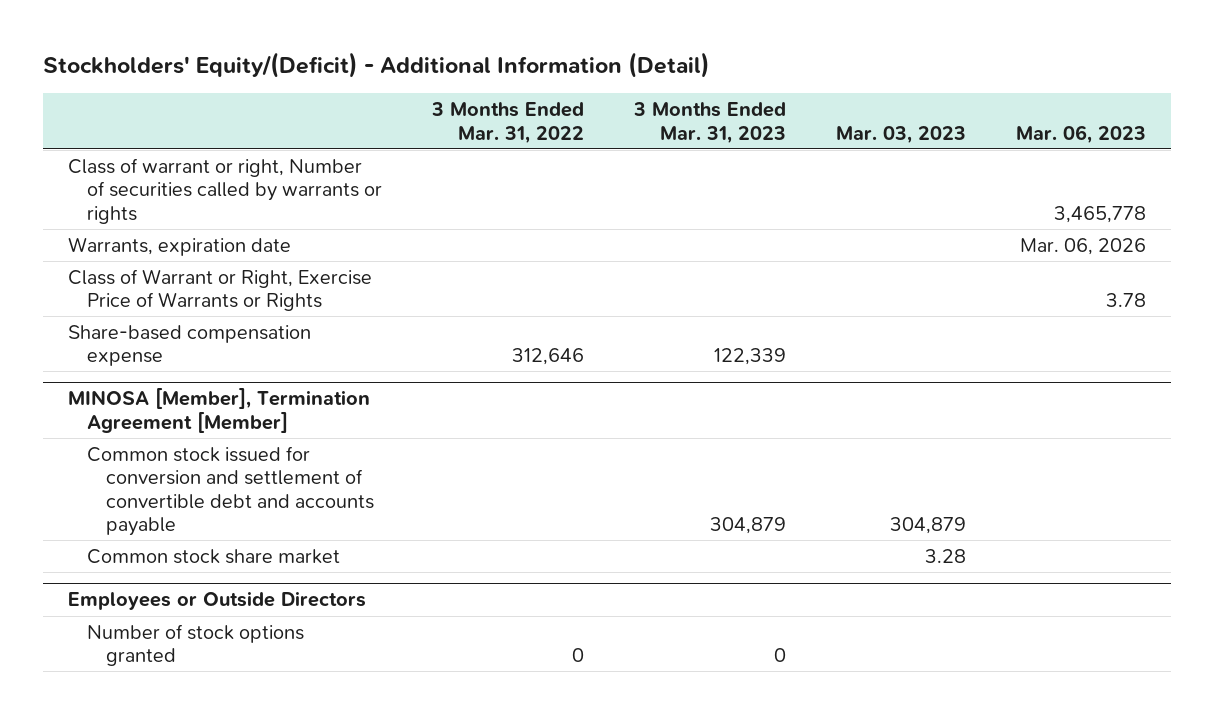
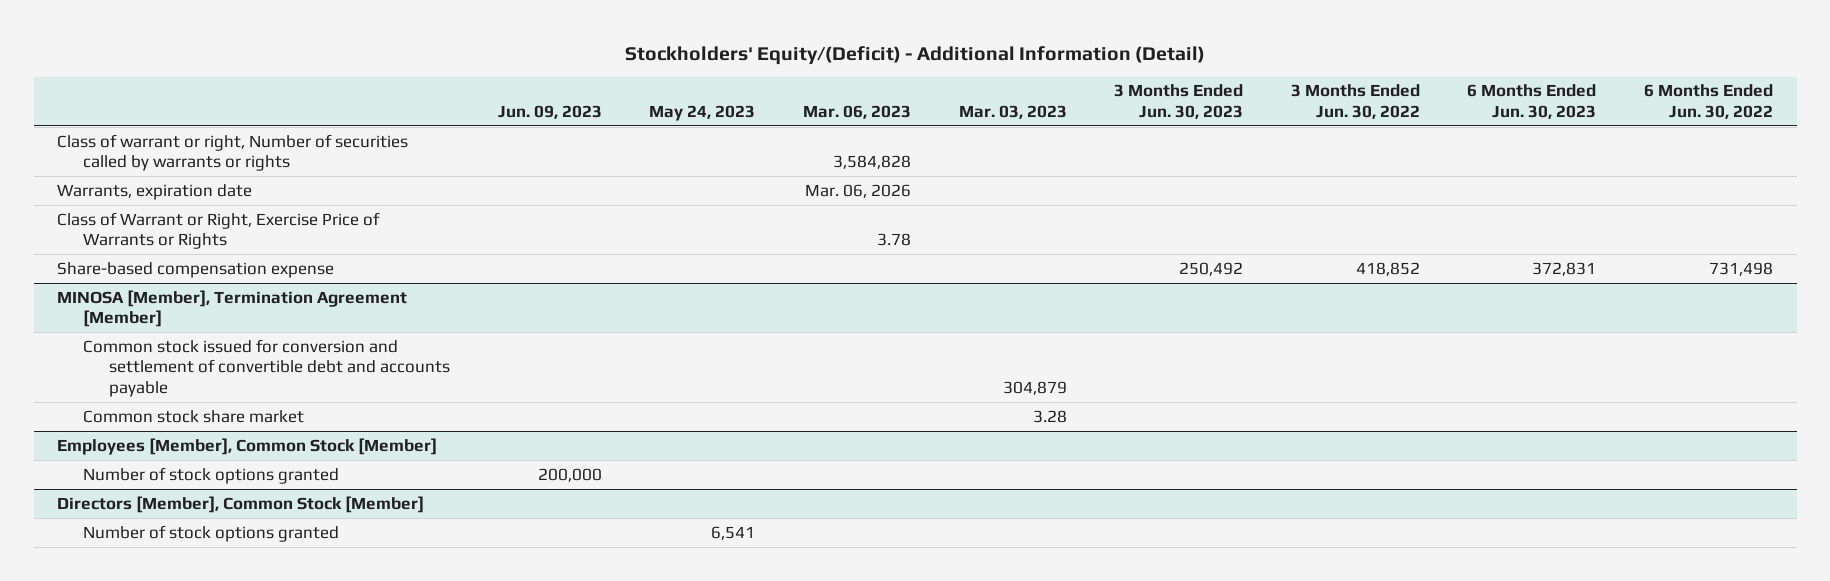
[430,102,584,144] 3 Months Ended Mar. 31, 2022 -> none
[633,102,787,144] 3 Months Ended Mar. 31, 2023 -> none
none -> [497,104,602,119] Jun. 09, 2023
none -> [649,104,756,121] May 24, 2023
none -> [1114,84,1244,119] 3 Months Ended Jun. 30, 2023
none -> [1290,84,1420,119] 3 Months Ended Jun. 30, 2022
none -> [1467,84,1597,119] 6 Months Ended Jun. 30, 2023
none -> [1643,84,1773,119] 6 Months Ended Jun. 30, 2022
[1054,205,1147,223] 3,465,778 -> [832,155,911,170] 3,584,828
[67,591,366,611] Employees or Outside Directors -> none
[86,623,304,667] Number of stock options granted -> none
none -> [57,437,438,455] Employees [Member], Common Stock [Member]
none -> [83,466,340,484] Number of stock options granted
none -> [57,495,425,513] Directors [Member], Common Stock [Member]
none -> [83,524,340,542] Number of stock options granted

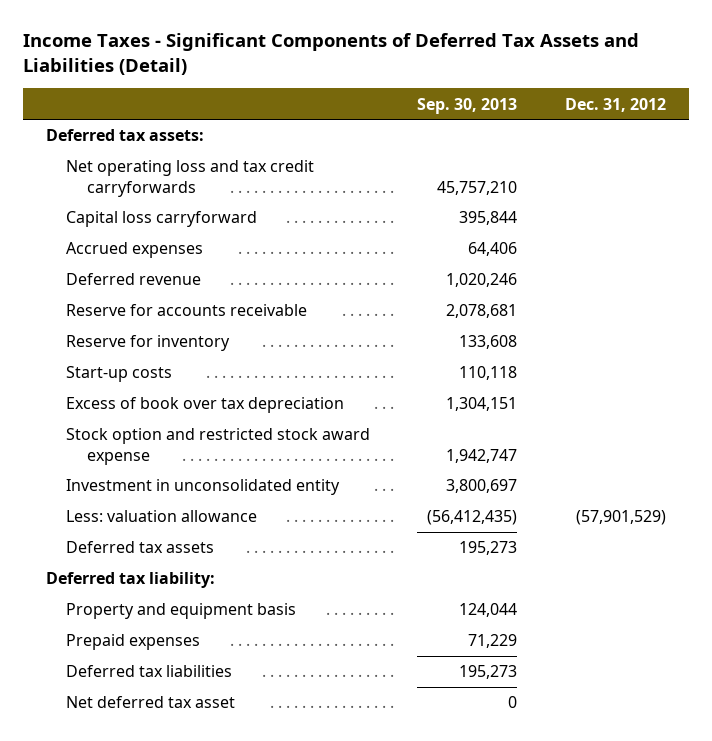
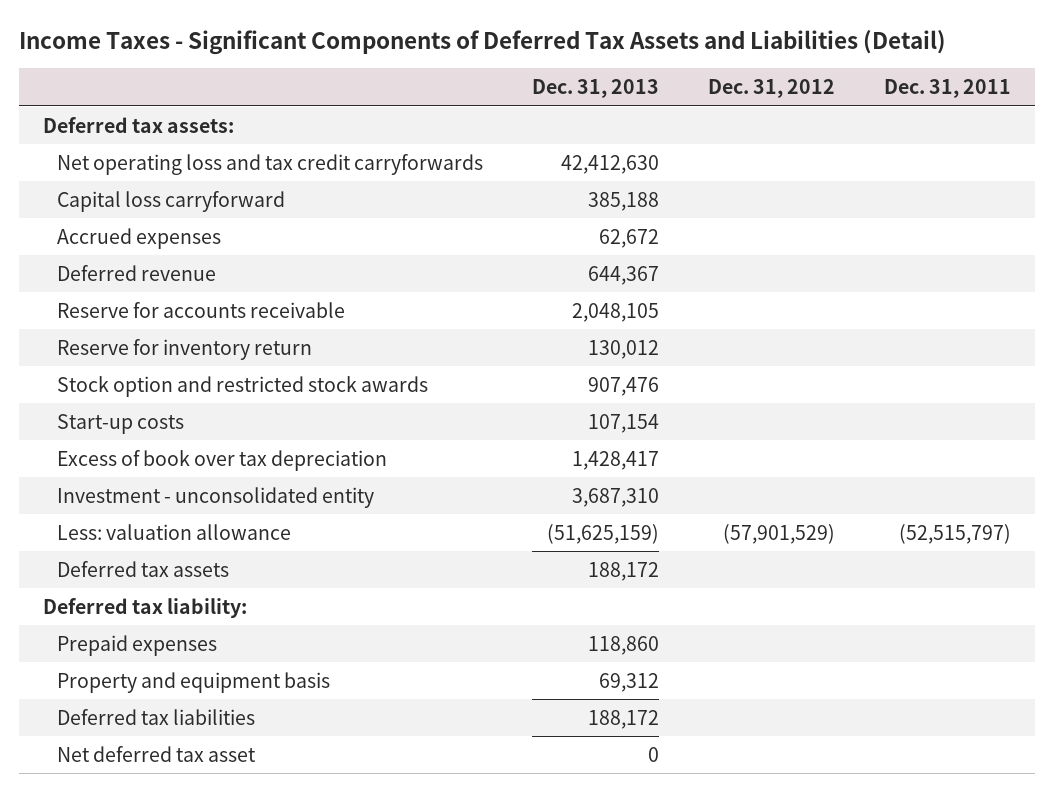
[417,97,518,114] Sep. 30, 2013 -> none
none -> [531,78,659,98] Dec. 31, 2013
none -> [883,78,1011,98] Dec. 31, 2011
[66,335,231,352] Reserve for inventory -> [56,338,312,360] Reserve for inventory return
none -> [56,375,428,397] Stock option and restricted stock awards
[66,428,371,465] Stock option and restricted stock award expense -> none
[66,479,341,496] Investment in unconsolidated entity -> [56,486,374,508] Investment - unconsolidated entity
[66,603,297,620] Property and equipment basis -> [56,671,330,693] Property and equipment basis

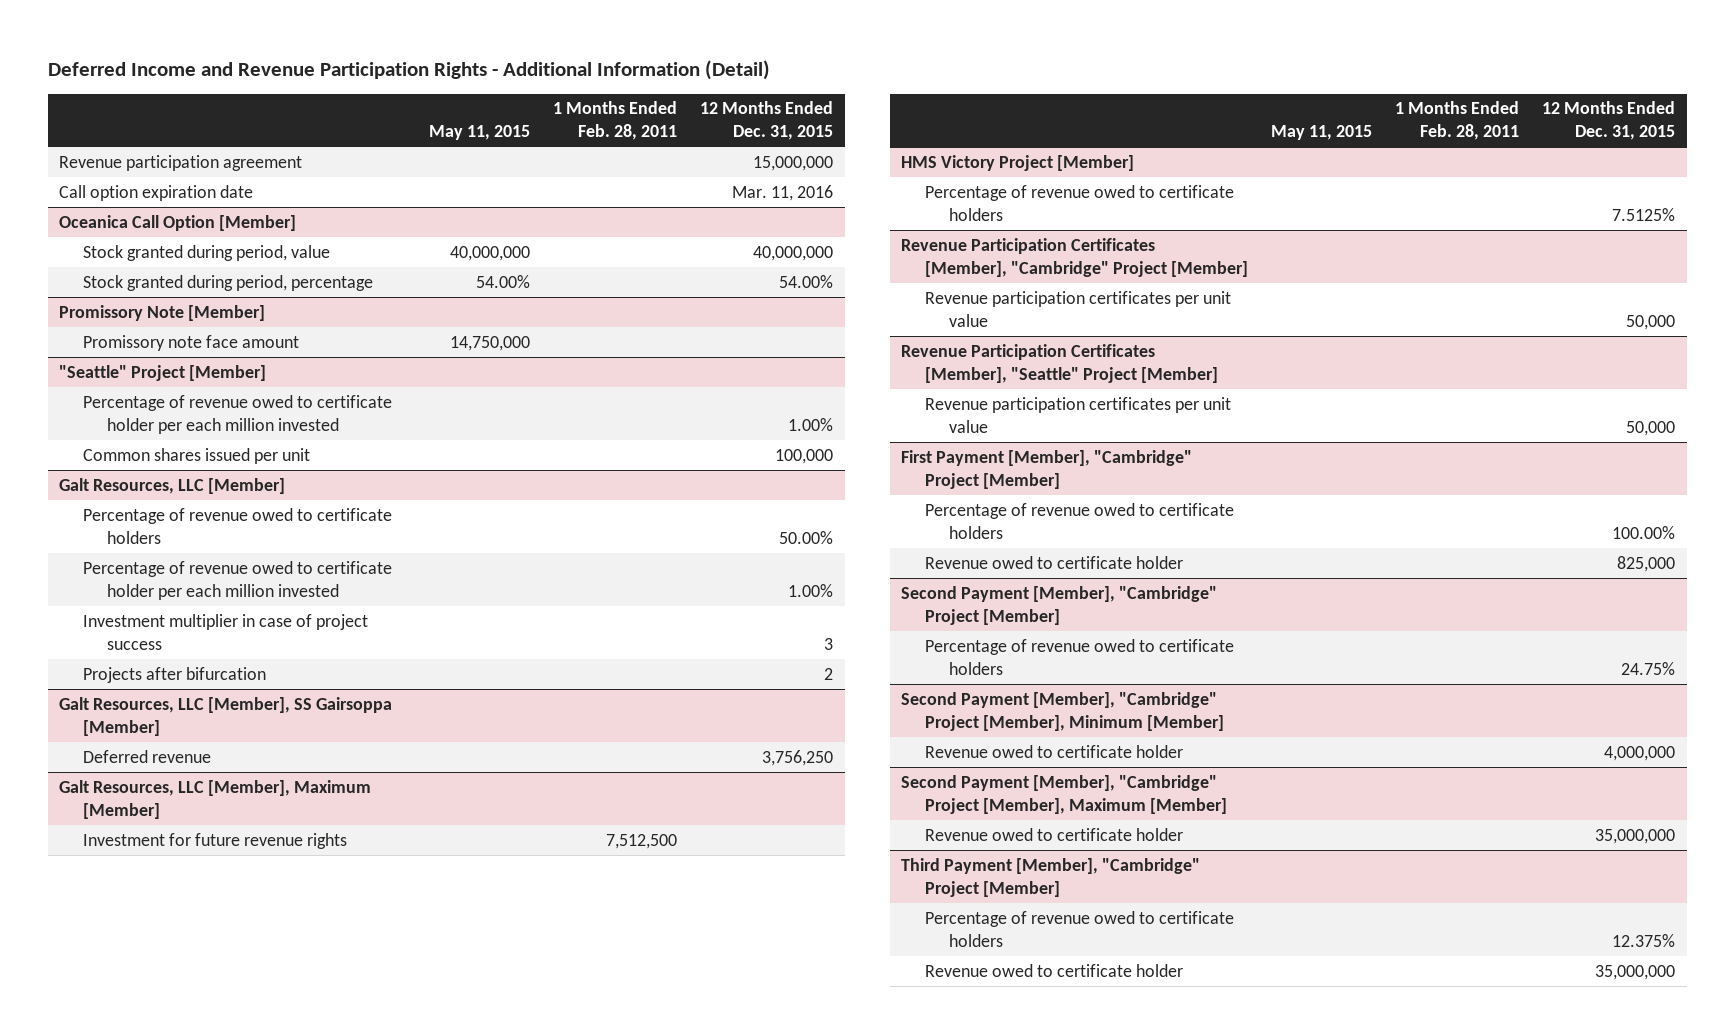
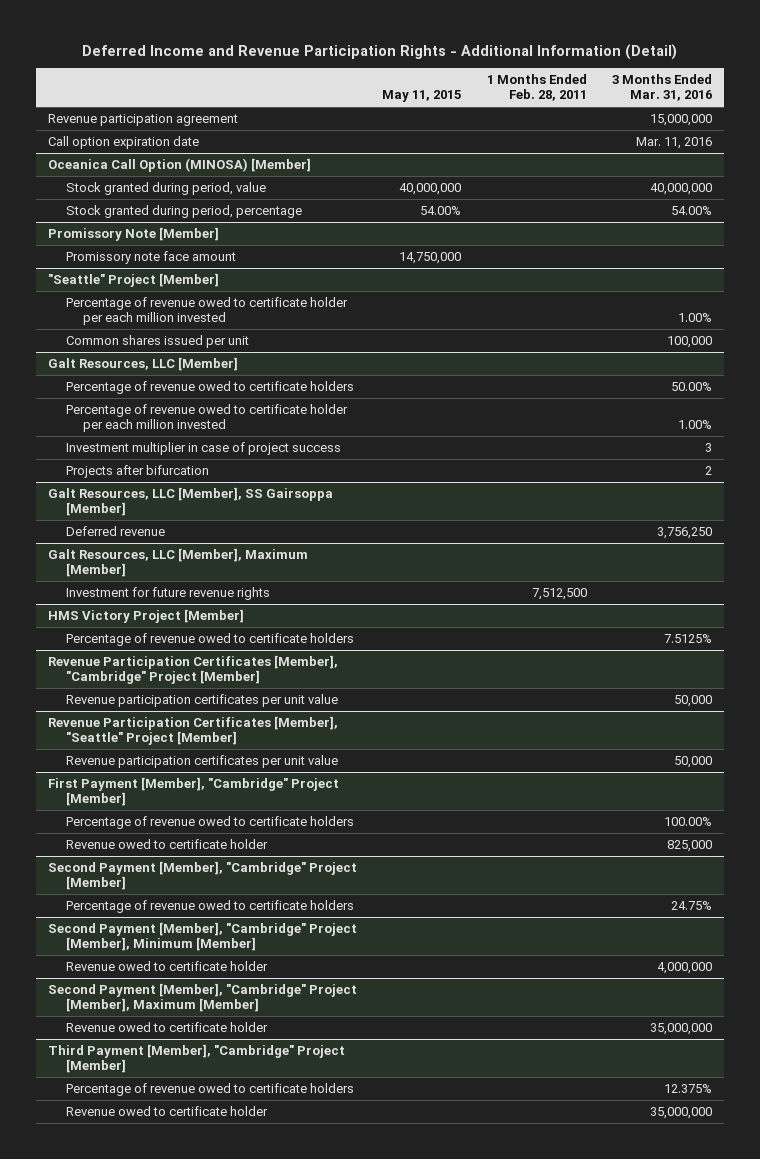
[700,101,834,141] 12 Months Ended Dec. 31, 2015 -> none
none -> [611,74,712,102] 3 Months Ended Mar. 31, 2016
[59,214,297,231] Oceanica Call Option [Member] -> [48,157,312,172] Oceanica Call Option (MINOSA) [Member]

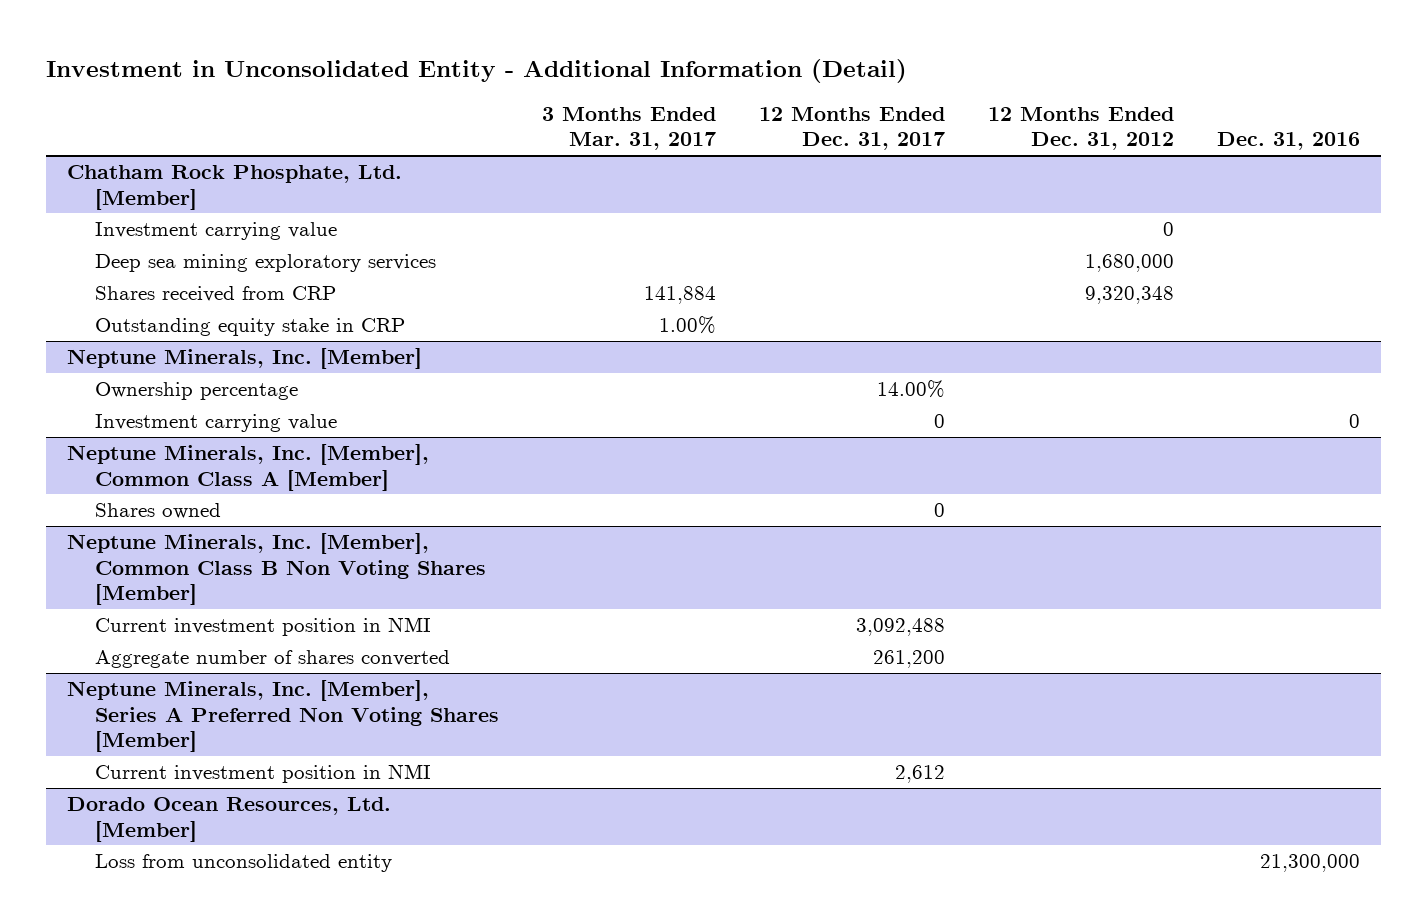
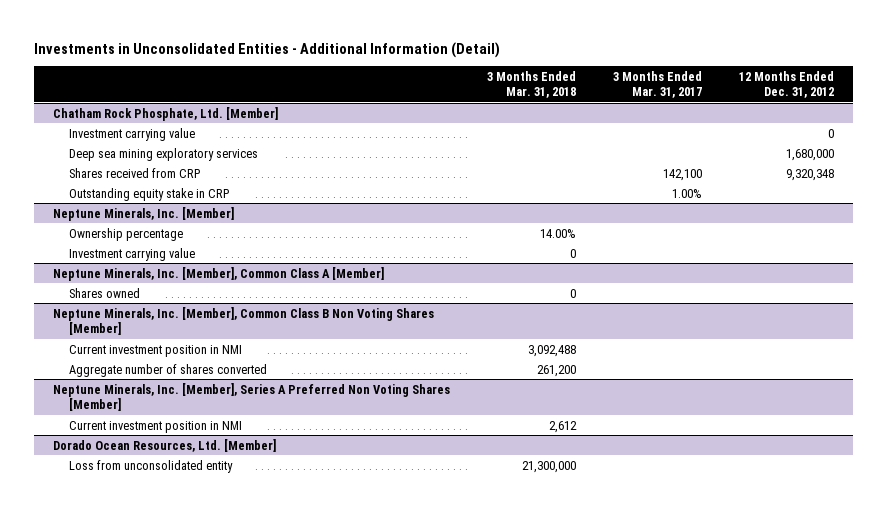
[45,59,907,84] Investment in Unconsolidated Entity - Additional Information (Detail) -> [33,41,500,58] Investments in Unconsolidated Entities - Additional Information (Detail)
[758,106,945,151] 12 Months Ended Dec. 31, 2017 -> none
[1216,132,1360,151] Dec. 31, 2016 -> none
none -> [486,70,576,99] 3 Months Ended Mar. 31, 2018
[643,285,716,304] 141,884 -> [662,168,702,181] 142,100

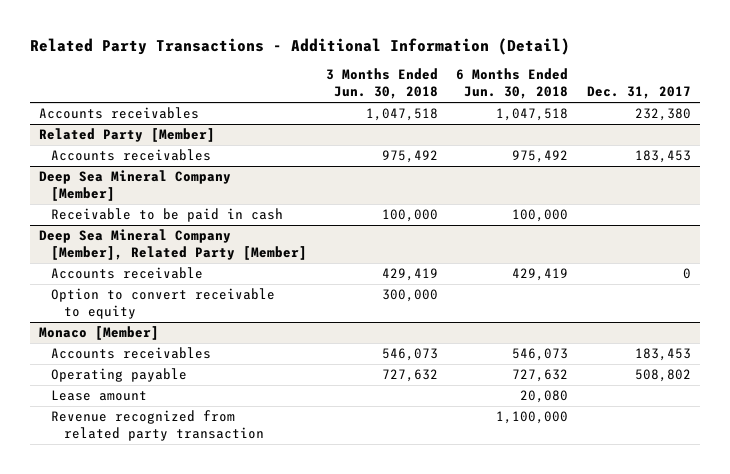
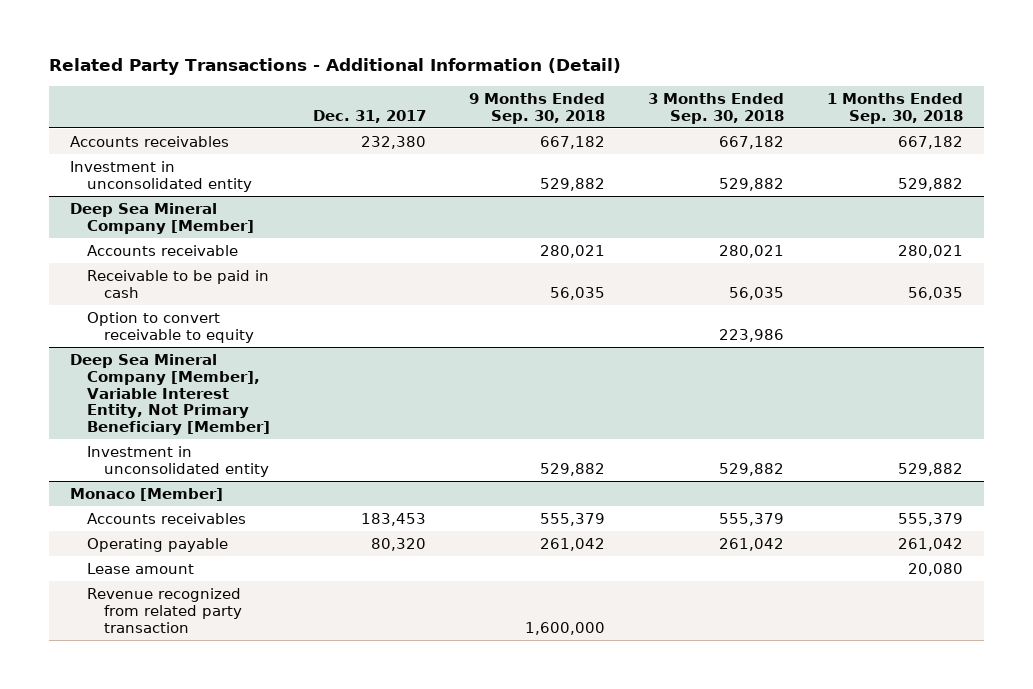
[325,68,438,100] 3 Months Ended Jun. 30, 2018 -> none
[456,68,569,100] 6 Months Ended Jun. 30, 2018 -> none
none -> [469,92,606,124] 9 Months Ended Sep. 30, 2018
none -> [647,92,784,124] 3 Months Ended Sep. 30, 2018
none -> [826,92,963,124] 1 Months Ended Sep. 30, 2018
[38,128,215,143] Related Party [Member] -> none
[51,149,212,162] Accounts receivables -> none
none -> [70,160,253,192] Investment in unconsolidated entity
none -> [87,244,239,256] Accounts receivable
[38,229,308,261] Deep Sea Mineral Company [Member], Related Party [Member] -> none
[51,267,204,280] Accounts receivable -> none
[51,288,276,320] Option to convert receivable to equity -> none
none -> [87,311,255,343] Option to convert receivable to equity
none -> [70,353,271,436] Deep Sea Mineral Company [Member], Variable Interest Entity, Not Primary Beneficiary [Member]
none -> [87,445,270,477] Investment in unconsolidated entity
[635,369,692,383] 508,802 -> [371,537,427,551] 80,320

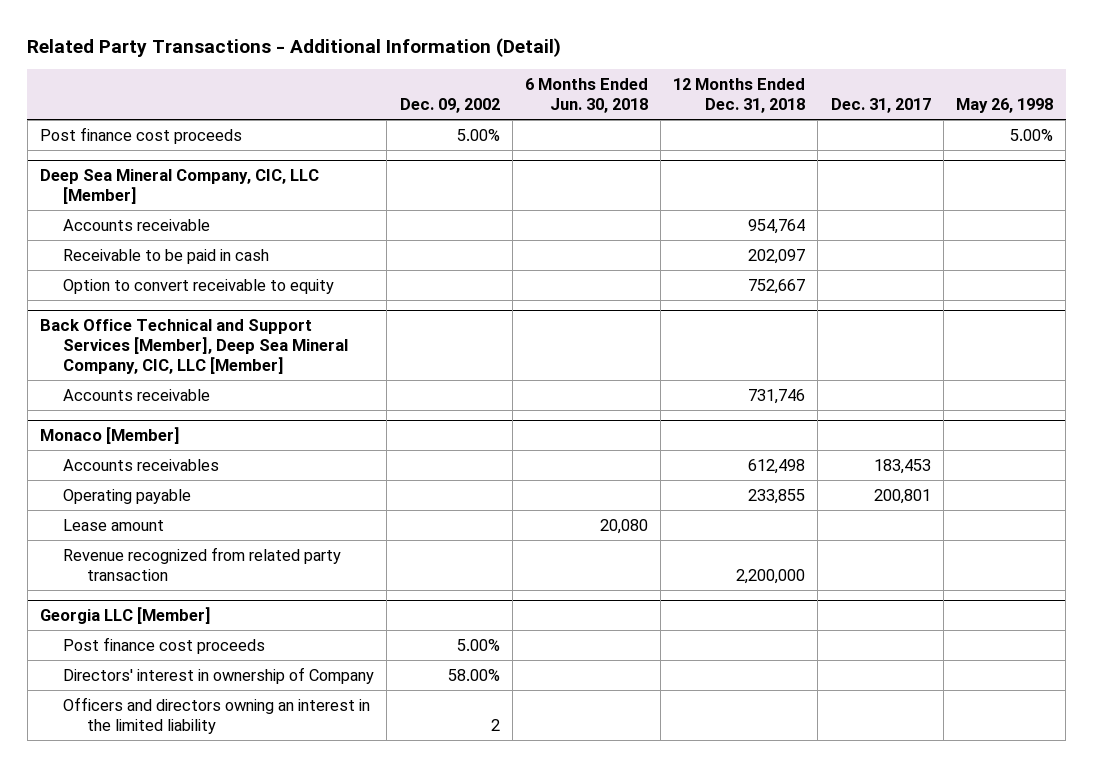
[469,92,606,124] 9 Months Ended Sep. 30, 2018 -> none
[647,92,784,124] 3 Months Ended Sep. 30, 2018 -> none
[826,92,963,124] 1 Months Ended Sep. 30, 2018 -> none
none -> [399,98,500,114] Dec. 09, 2002
none -> [524,78,648,114] 6 Months Ended Jun. 30, 2018
none -> [673,78,806,114] 12 Months Ended Dec. 31, 2018
none -> [955,98,1053,114] May 26, 1998
[70,135,230,147] Accounts receivables -> none
[70,160,253,192] Investment in unconsolidated entity -> none
none -> [39,126,242,144] Post finance cost proceeds
[70,202,255,234] Deep Sea Mineral Company [Member] -> [39,168,319,205] Deep Sea Mineral Company, CIC, LLC [Member]
[70,353,271,436] Deep Sea Mineral Company [Member], Variable Interest Entity, Not Primary Beneficiary [Member] -> none
[87,445,270,477] Investment in unconsolidated entity -> none
none -> [39,318,349,375] Back Office Technical and Support Services [Member], Deep Sea Mineral Company, CIC, LLC [Member]
none -> [63,388,211,401] Accounts receivable
[371,537,427,551] 80,320 -> [873,488,931,504] 200,801
none -> [39,606,211,624] Georgia LLC [Member]
none -> [63,636,266,654] Post finance cost proceeds
none -> [63,666,375,684] Directors' interest in ownership of Company
none -> [63,696,371,734] Officers and directors owning an interest in the limited liability

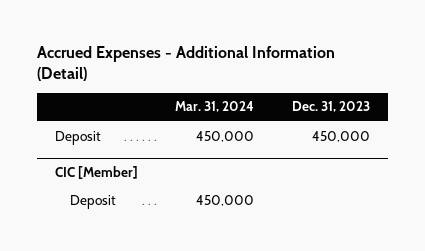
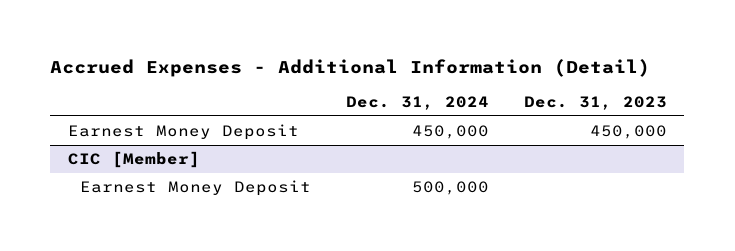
[175,101,255,113] Mar. 31, 2024 -> none
none -> [345,96,489,111] Dec. 31, 2024
[55,130,102,145] Deposit -> [67,124,299,141] Earnest Money Deposit
[70,194,117,209] Deposit -> [79,180,311,197] Earnest Money Deposit

